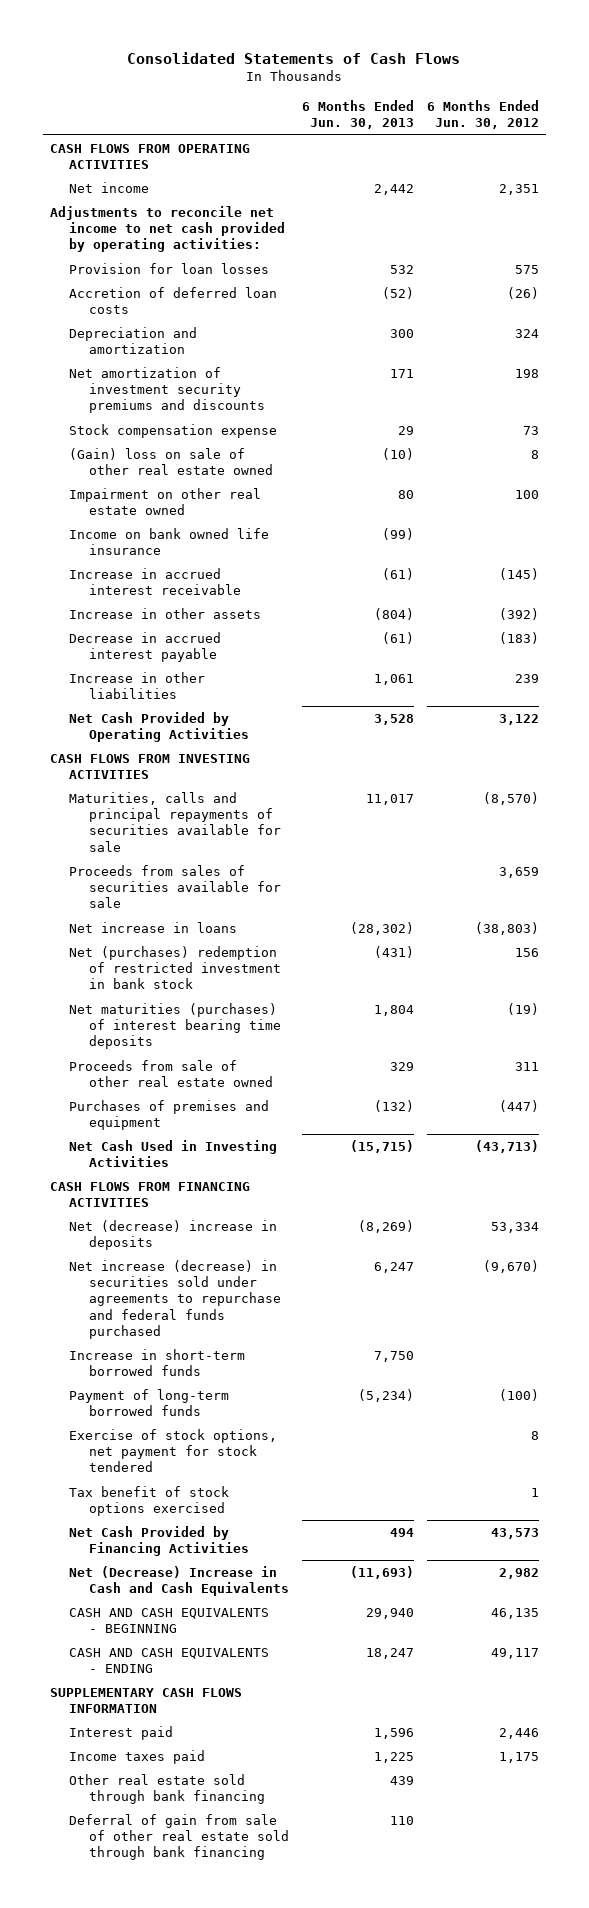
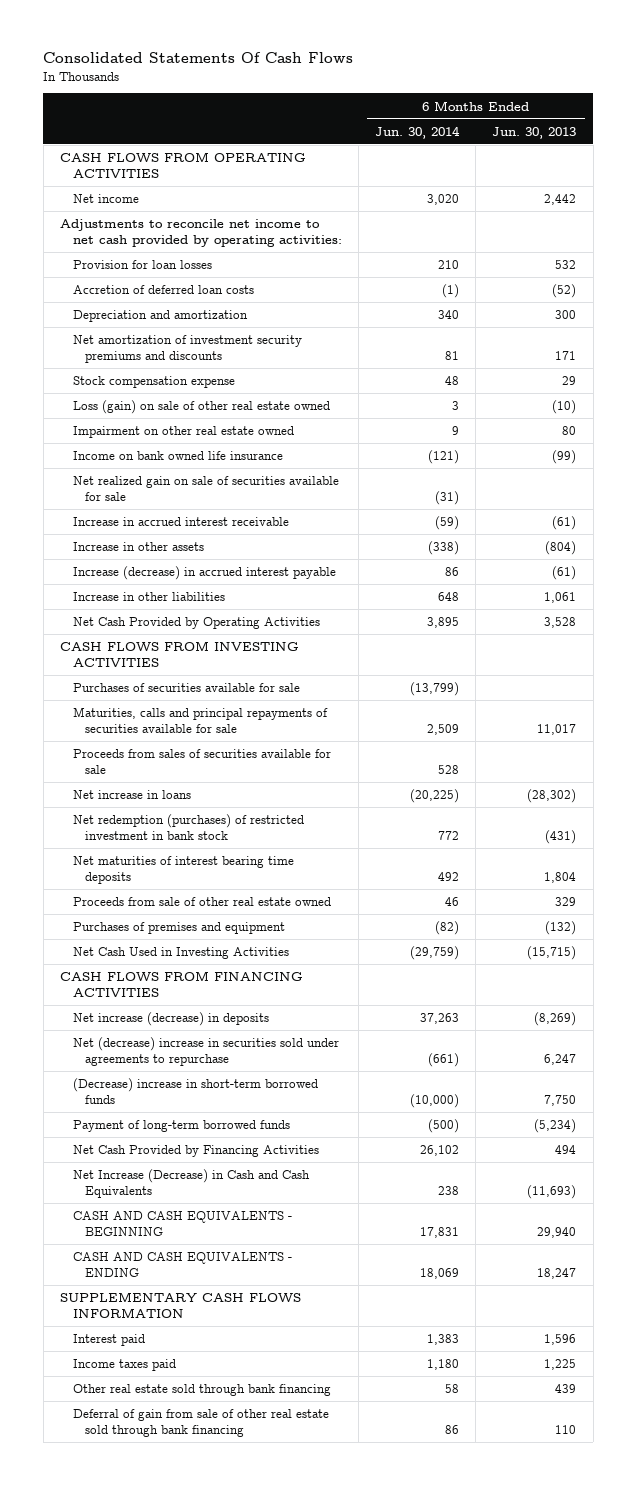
[127,51,461,64] Consolidated Statements of Cash Flows -> [43,52,354,64] Consolidated Statements Of Cash Flows
[426,100,539,130] 6 Months Ended Jun. 30, 2012 -> none
none -> [375,125,461,139] Jun. 30, 2014
[69,447,273,476] (Gain) loss on sale of other real estate owned -> [72,400,330,415] Loss (gain) on sale of other real estate owned
none -> [72,476,339,501] Net realized gain on sale of securities available for sale
[69,631,222,663] Decrease in accrued interest payable -> [72,566,336,581] Increase (decrease) in accrued interest payable
none -> [72,683,300,693] Purchases of securities available for sale
[69,945,281,990] Net (purchases) redemption of restricted investment in bank stock -> [72,814,304,840] Net redemption (purchases) of restricted investment in bank stock
[69,1002,281,1050] Net maturities (purchases) of interest bearing time deposits -> [72,856,294,884] Net maturities of interest bearing time deposits
[69,1219,278,1251] Net (decrease) increase in deposits -> [72,1012,269,1027] Net increase (decrease) in deposits
[69,1259,281,1340] Net increase (decrease) in securities sold under agreements to repurchase and federal funds purchased -> [72,1037,339,1066] Net (decrease) increase in securities sold under agreements to repurchase
[69,1348,246,1377] Increase in short-term borrowed funds -> [72,1078,318,1104] (Decrease) increase in short-term borrowed funds
[69,1428,278,1473] Exercise of stock options, net payment for stock tendered -> none
[69,1485,230,1517] Tax benefit of stock options exercised -> none
[69,1565,289,1597] Net (Decrease) Increase in Cash and Cash Equivalents -> [72,1169,310,1198] Net Increase (Decrease) in Cash and Cash Equivalents

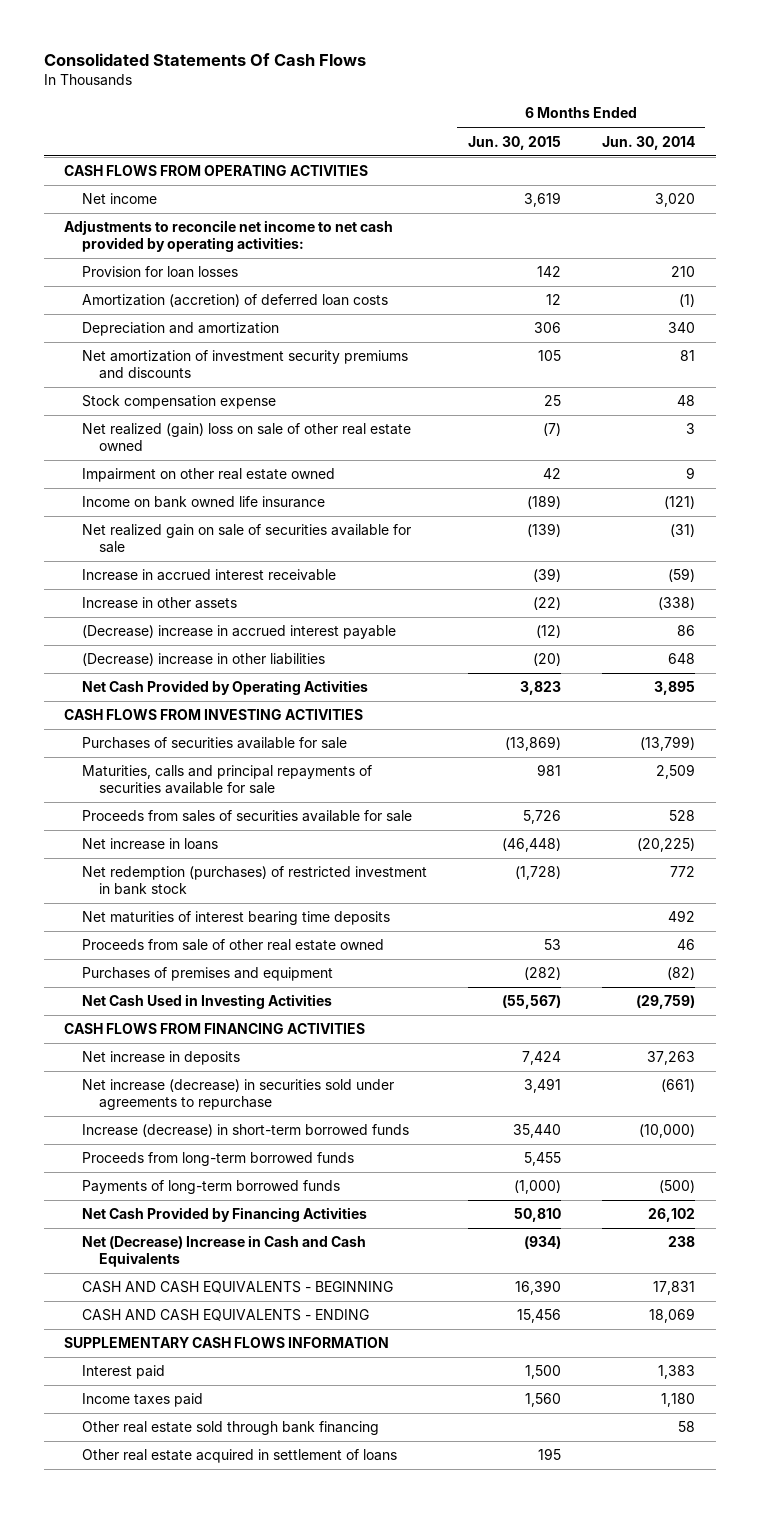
[492,126,577,139] Jun. 30, 2013 -> none
none -> [467,135,561,150] Jun. 30, 2015
[72,285,254,295] Accretion of deferred loan costs -> [81,294,388,308] Amortization (accretion) of deferred loan costs
[72,400,330,415] Loss (gain) on sale of other real estate owned -> [81,423,411,452] Net realized (gain) loss on sale of other real estate owned
[72,566,336,581] Increase (decrease) in accrued interest payable -> [81,625,396,640] (Decrease) increase in accrued interest payable
[72,592,225,602] Increase in other liabilities -> [81,653,325,667] (Decrease) increase in other liabilities
[72,1012,269,1027] Net increase (decrease) in deposits -> [81,1051,240,1066] Net increase in deposits
[72,1037,339,1066] Net (decrease) increase in securities sold under agreements to repurchase -> [81,1079,394,1111] Net increase (decrease) in securities sold under agreements to repurchase
[72,1078,318,1104] (Decrease) increase in short-term borrowed funds -> [81,1124,409,1138] Increase (decrease) in short-term borrowed funds
none -> [81,1152,354,1167] Proceeds from long-term borrowed funds
[72,1120,290,1133] Payment of long-term borrowed funds -> [81,1180,340,1195] Payments of long-term borrowed funds
[72,1169,310,1198] Net Increase (Decrease) in Cash and Cash Equivalents -> [81,1235,366,1268] Net (Decrease) Increase in Cash and Cash Equivalents
[72,1409,329,1437] Deferral of gain from sale of other real estate sold through bank financing -> none
none -> [81,1449,397,1464] Other real estate acquired in settlement of loans

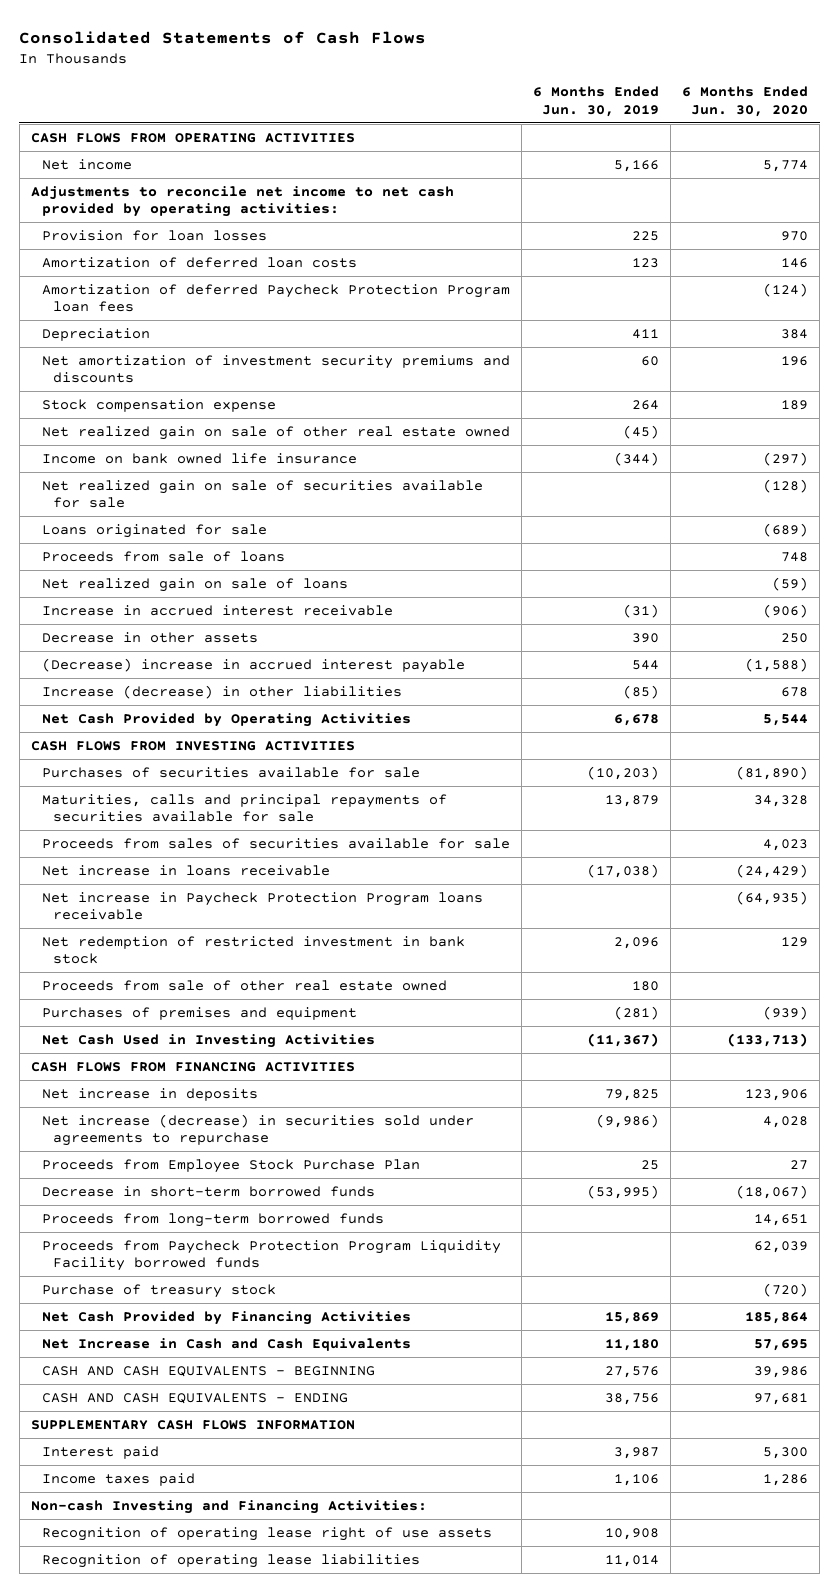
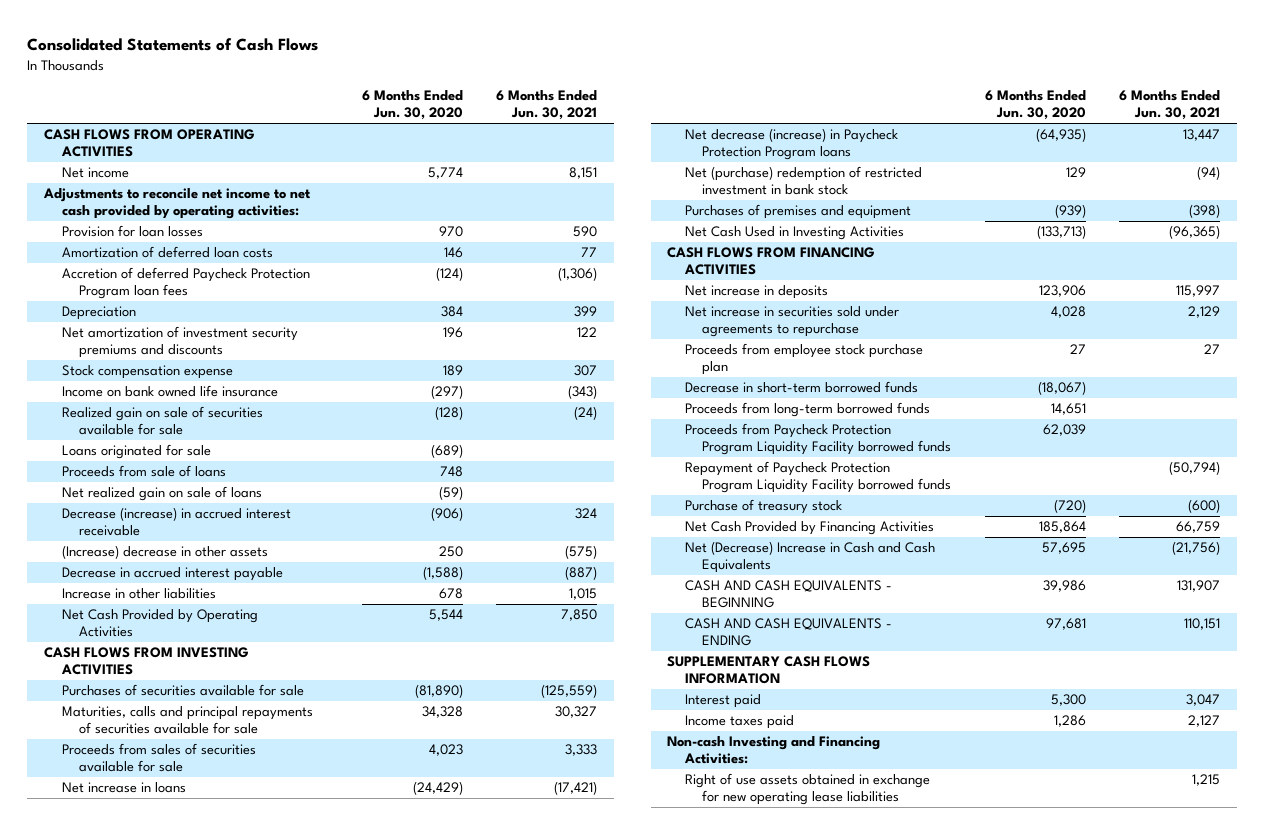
[533,86,660,117] 6 Months Ended Jun. 30, 2019 -> none
none -> [496,90,598,121] 6 Months Ended Jun. 30, 2021
[41,283,510,313] Amortization of deferred Paycheck Protection Program loan fees -> [61,267,310,300] Accretion of deferred Paycheck Protection Program loan fees
[41,425,510,440] Net realized gain on sale of other real estate owned -> none
[41,479,483,509] Net realized gain on sale of securities available for sale -> [61,406,263,436] Realized gain on sale of securities available for sale
[41,604,393,616] Increase in accrued interest receivable -> [61,507,291,537] Decrease (increase) in accrued interest receivable
[41,631,258,643] Decrease in other assets -> [61,545,268,560] (Increase) decrease in other assets
[41,657,465,673] (Decrease) increase in accrued interest payable -> [61,567,283,582] Decrease in accrued interest payable
[41,684,402,699] Increase (decrease) in other liabilities -> [61,588,216,600] Increase in other liabilities
[41,979,447,991] Proceeds from sale of other real estate owned -> none
[41,864,330,876] Net increase in loans receivable -> [61,782,186,794] Net increase in loans
[41,891,483,921] Net increase in Paycheck Protection Program loans receivable -> [684,128,898,161] Net decrease (increase) in Paycheck Protection Program loans
[41,935,465,965] Net redemption of restricted investment in bank stock -> [684,166,922,196] Net (purchase) redemption of restricted investment in bank stock
[41,1113,474,1147] Net increase (decrease) in securities sold under agreements to repurchase -> [684,306,899,338] Net increase in securities sold under agreements to repurchase
[41,1158,420,1173] Proceeds from Employee Stock Purchase Plan -> [684,343,923,376] Proceeds from employee stock purchase plan
none -> [684,461,952,494] Repayment of Paycheck Protection Program Liquidity Facility borrowed funds
[41,1337,411,1351] Net Increase in Cash and Cash Equivalents -> [684,541,935,574] Net (Decrease) Increase in Cash and Cash Equivalents
[41,1526,492,1541] Recognition of operating lease right of use assets -> none
[41,1553,420,1568] Recognition of operating lease liabilities -> none
none -> [684,773,930,806] Right of use assets obtained in exchange for new operating lease liabilities

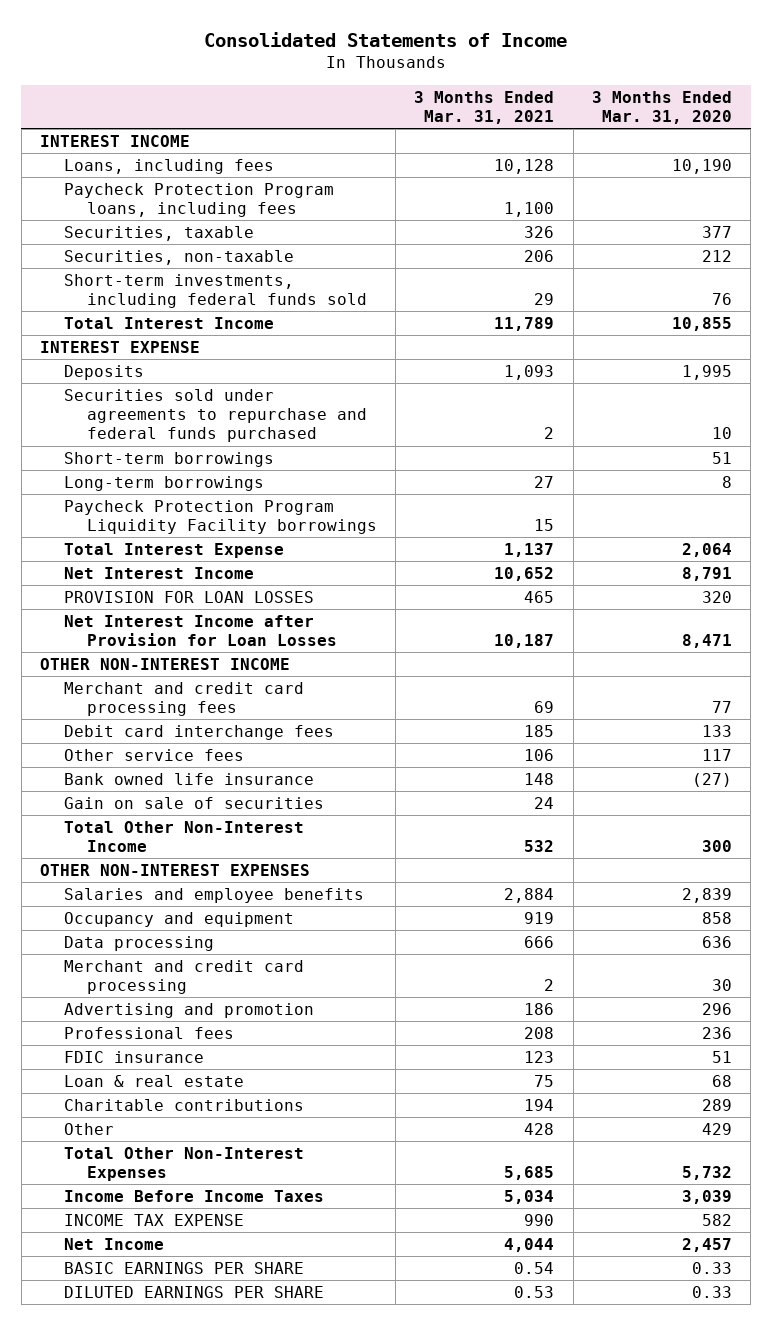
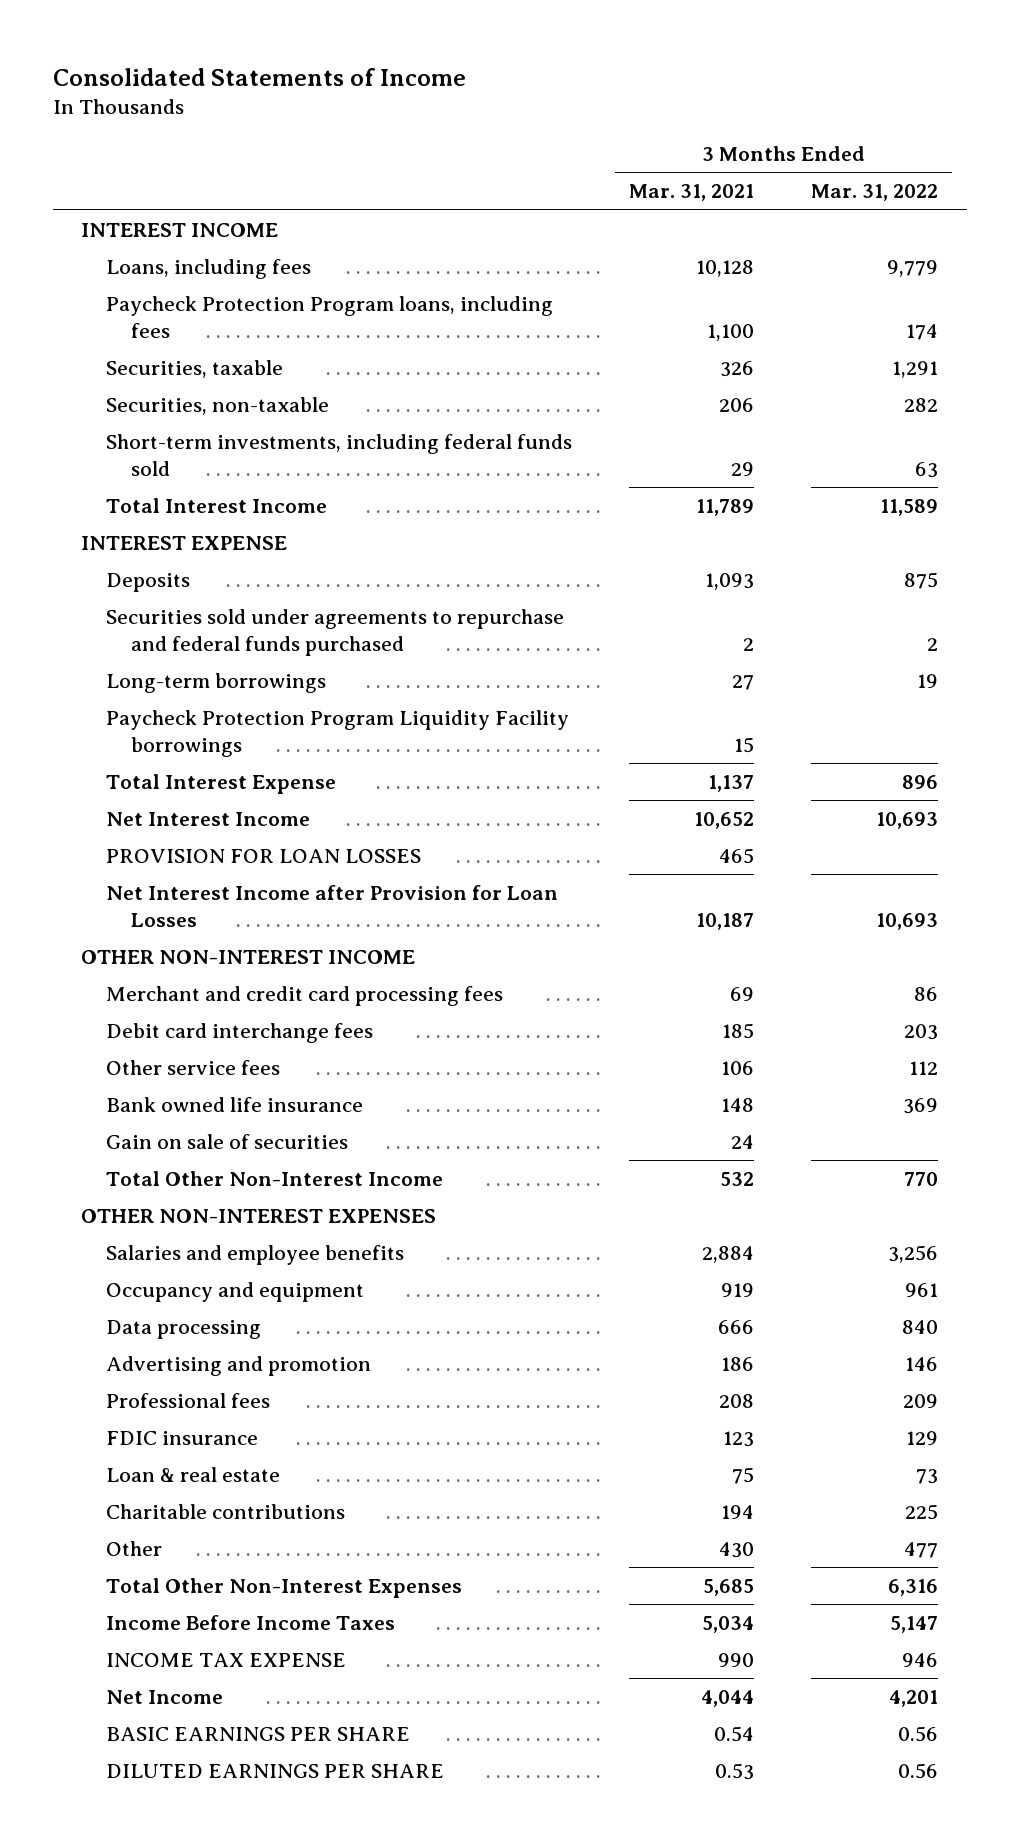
[591,90,732,124] 3 Months Ended Mar. 31, 2020 -> none
none -> [811,184,939,202] Mar. 31, 2022
[63,451,274,467] Short-term borrowings -> none
[63,959,304,995] Merchant and credit card processing -> none
[524,1122,555,1135] 428 -> [719,1541,755,1558] 430

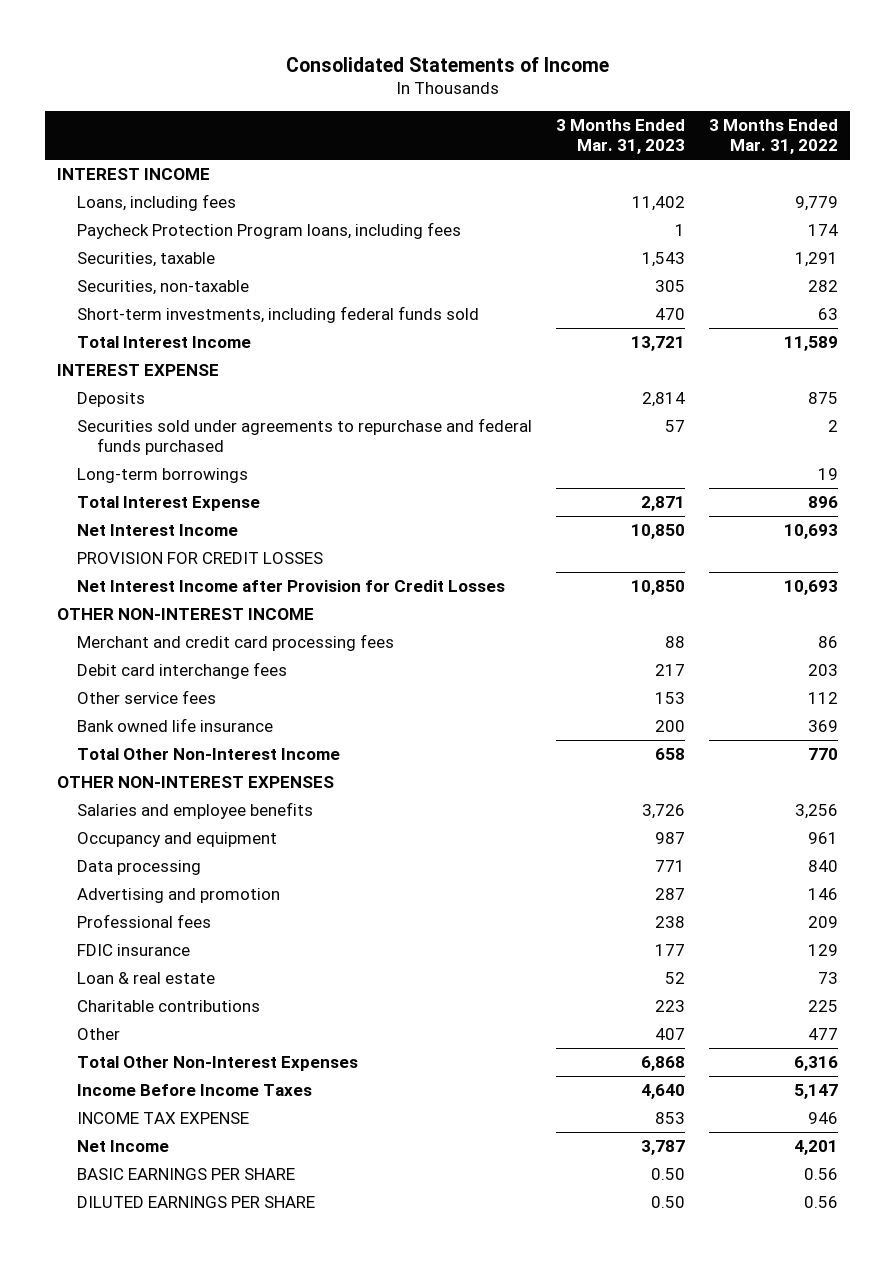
[629,184,755,202] Mar. 31, 2021 -> none
none -> [556,119,686,155] 3 Months Ended Mar. 31, 2023
[106,709,570,757] Paycheck Protection Program Liquidity Facility borrowings -> none
[106,848,422,863] PROVISION FOR LOAN LOSSES -> [77,552,324,565] PROVISION FOR CREDIT LOSSES
[106,884,559,927] Net Interest Income after Provision for Loan Losses -> [77,580,506,593] Net Interest Income after Provision for Credit Losses
[106,1133,349,1149] Gain on sale of securities -> none

